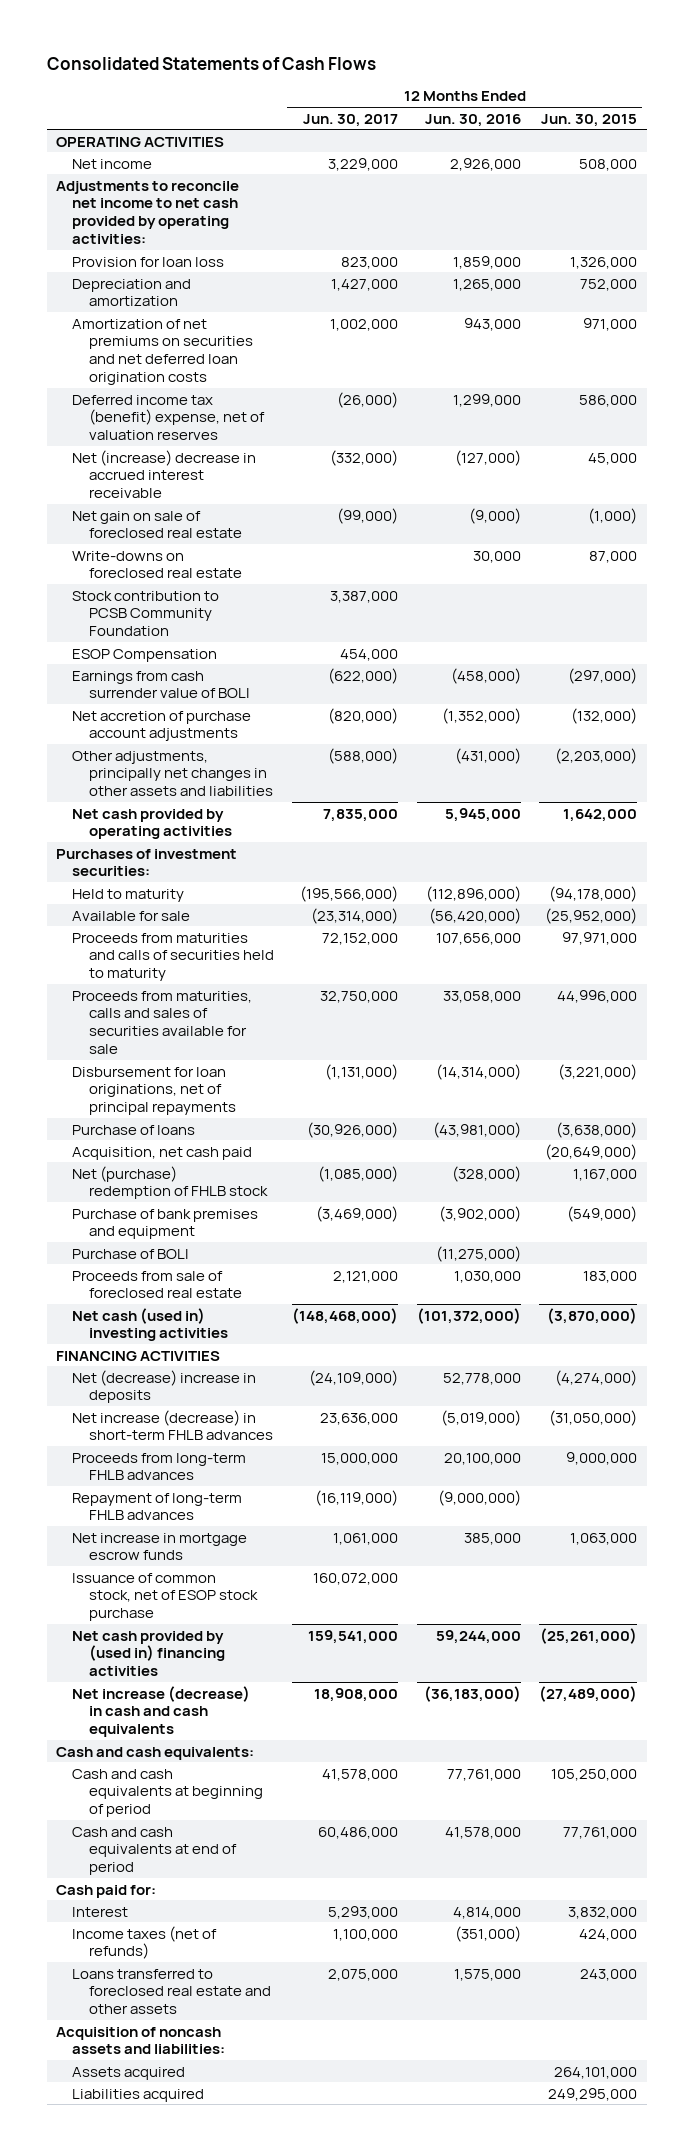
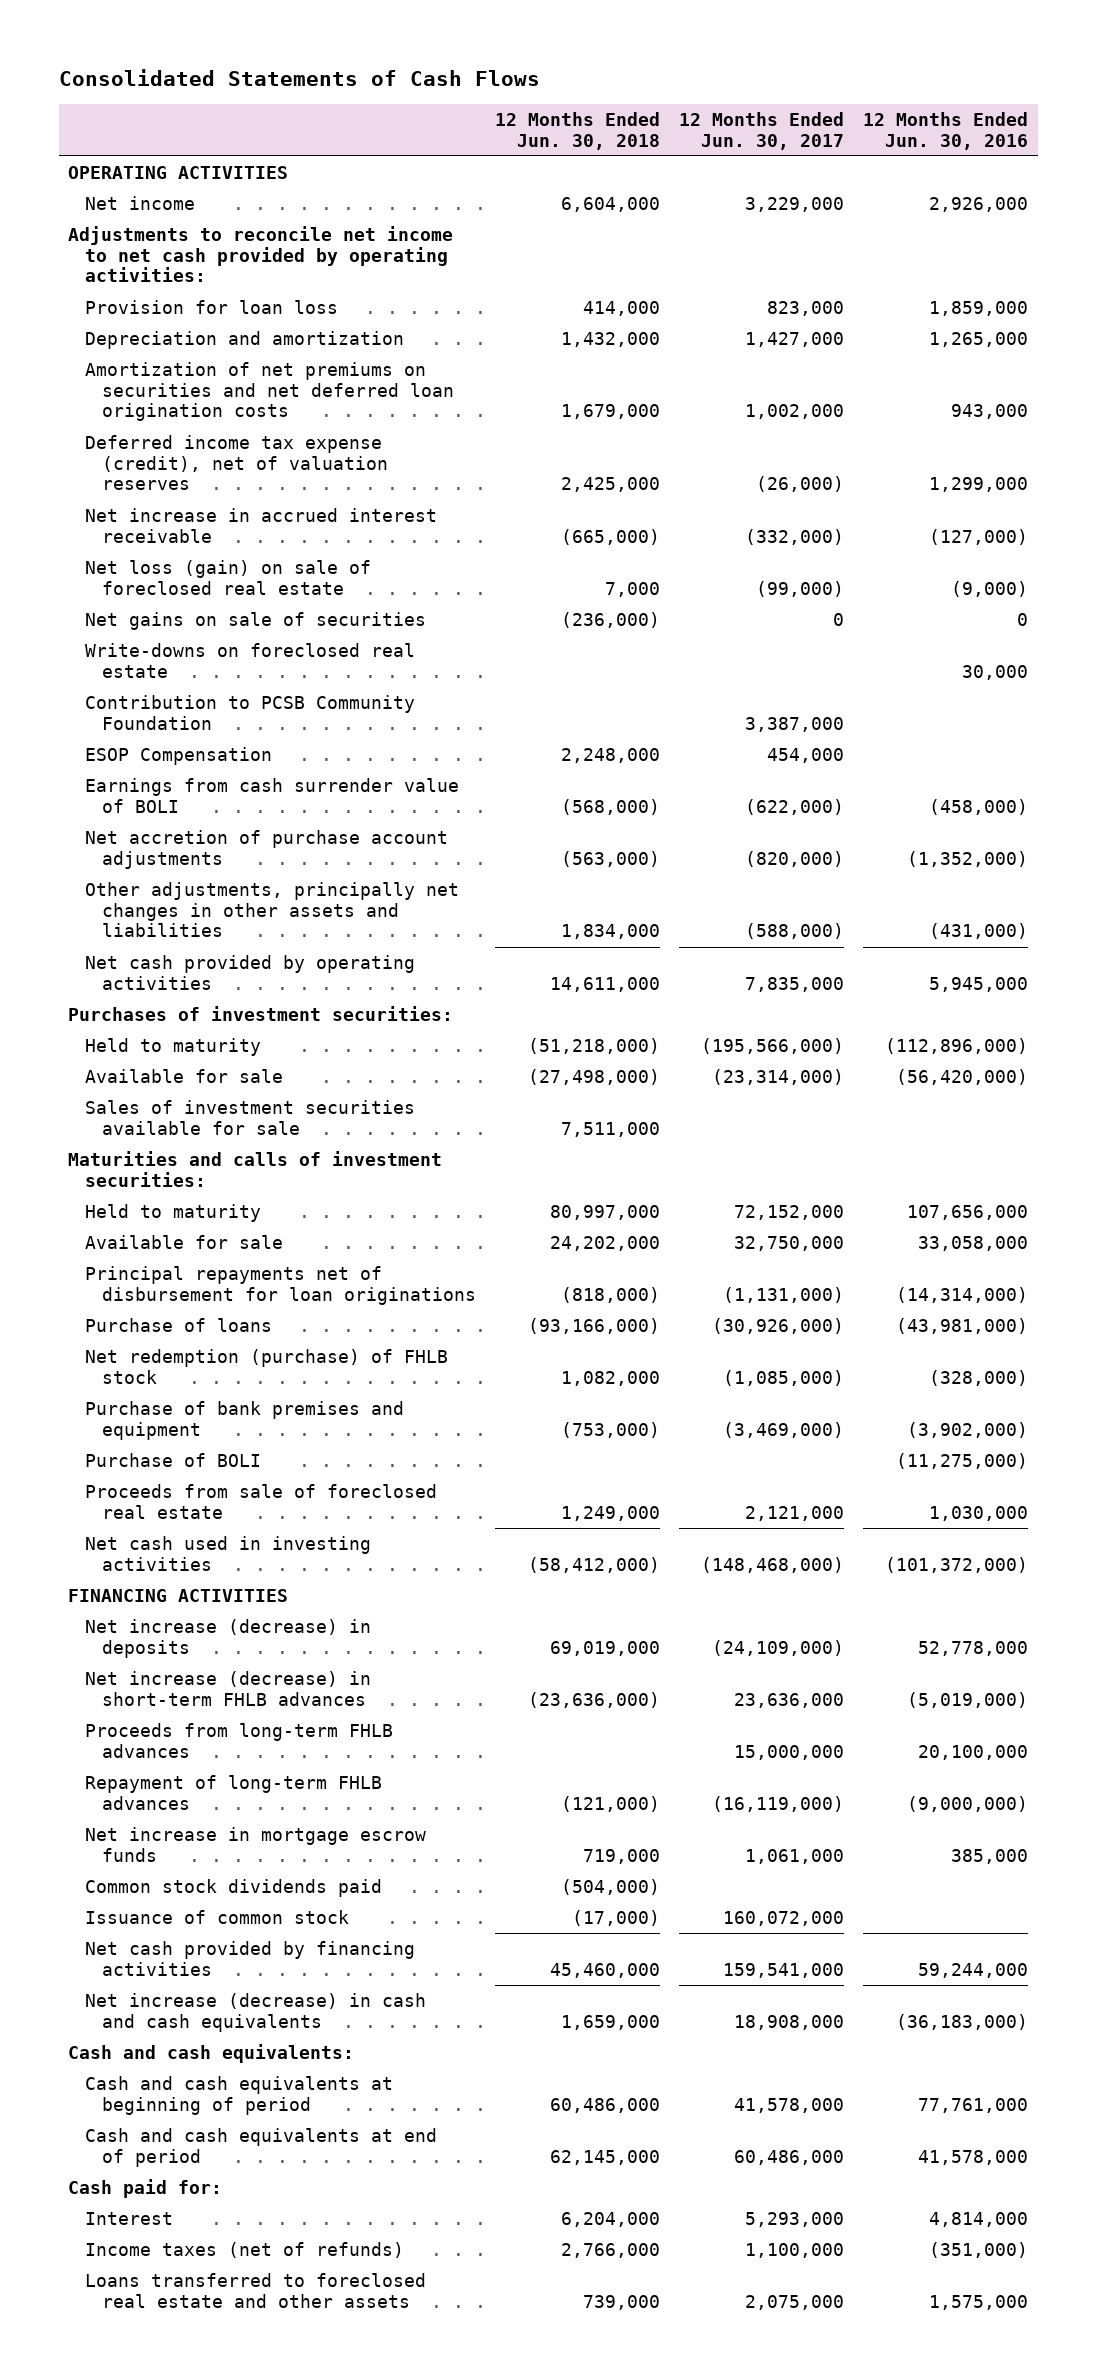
[541,113,638,127] Jun. 30, 2015 -> none
none -> [495,111,661,150] 12 Months Ended Jun. 30, 2018
[72,394,265,441] Deferred income tax (benefit) expense, net of valuation reserves -> [85,434,389,491] Deferred income tax expense (credit), net of valuation reserves
[72,449,257,499] Net (increase) decrease in accrued interest receivable -> [85,507,438,543] Net increase in accrued interest receivable
[72,510,242,539] Net gain on sale of foreclosed real estate -> [85,559,372,595] Net loss (gain) on sale of foreclosed real estate
none -> [85,611,427,630] Net gains on sale of securities
[72,590,220,637] Stock contribution to PCSB Community Foundation -> [85,694,416,730] Contribution to PCSB Community Foundation
none -> [85,1099,416,1135] Sales of investment securities available for sale
none -> [68,1150,443,1187] Maturities and calls of investment securities:
[72,932,274,982] Proceeds from maturities and calls of securities held to maturity -> [85,1203,262,1222] Held to maturity
[72,990,253,1055] Proceeds from maturities, calls and sales of securities available for sale -> [85,1234,284,1249] Available for sale
[72,1066,236,1116] Disbursement for loan originations, net of principal repayments -> [85,1265,477,1305] Principal repayments net of disbursement for loan originations
[72,1146,253,1160] Acquisition, net cash paid -> none
[72,1165,268,1200] Net (purchase) redemption of FHLB stock -> [85,1348,449,1384] Net redemption (purchase) of FHLB stock
[72,1307,228,1342] Net cash (used in) investing activities -> [85,1535,372,1571] Net cash used in investing activities
[72,1369,257,1404] Net (decrease) increase in deposits -> [85,1618,372,1658] Net increase (decrease) in deposits
none -> [85,1878,383,1897] Common stock dividends paid
[72,1572,258,1622] Issuance of common stock, net of ESOP stock purchase -> [85,1909,350,1924] Issuance of common stock
[72,1630,225,1677] Net cash provided by (used in) financing activities -> [85,1940,416,1976] Net cash provided by financing activities
[55,2026,226,2055] Acquisition of noncash assets and liabilities: -> none
[72,2066,186,2080] Assets acquired -> none
[72,2088,205,2102] Liabilities acquired -> none

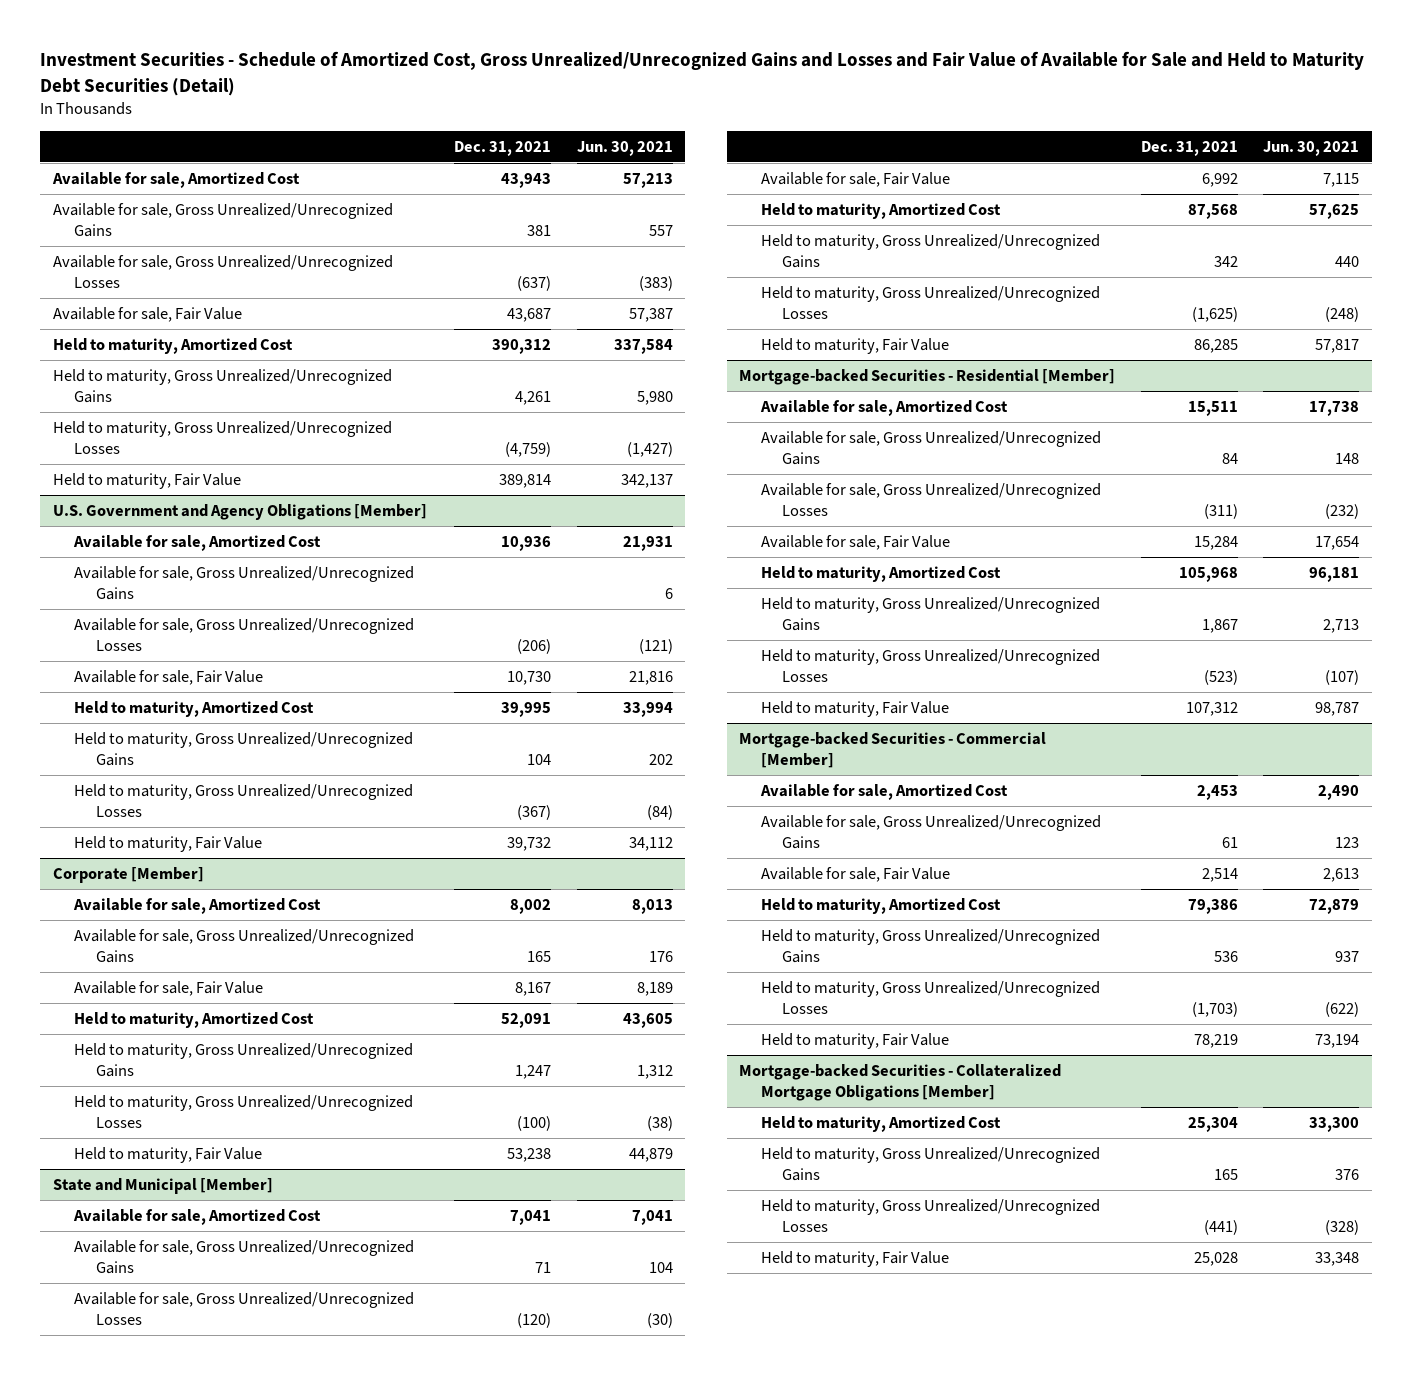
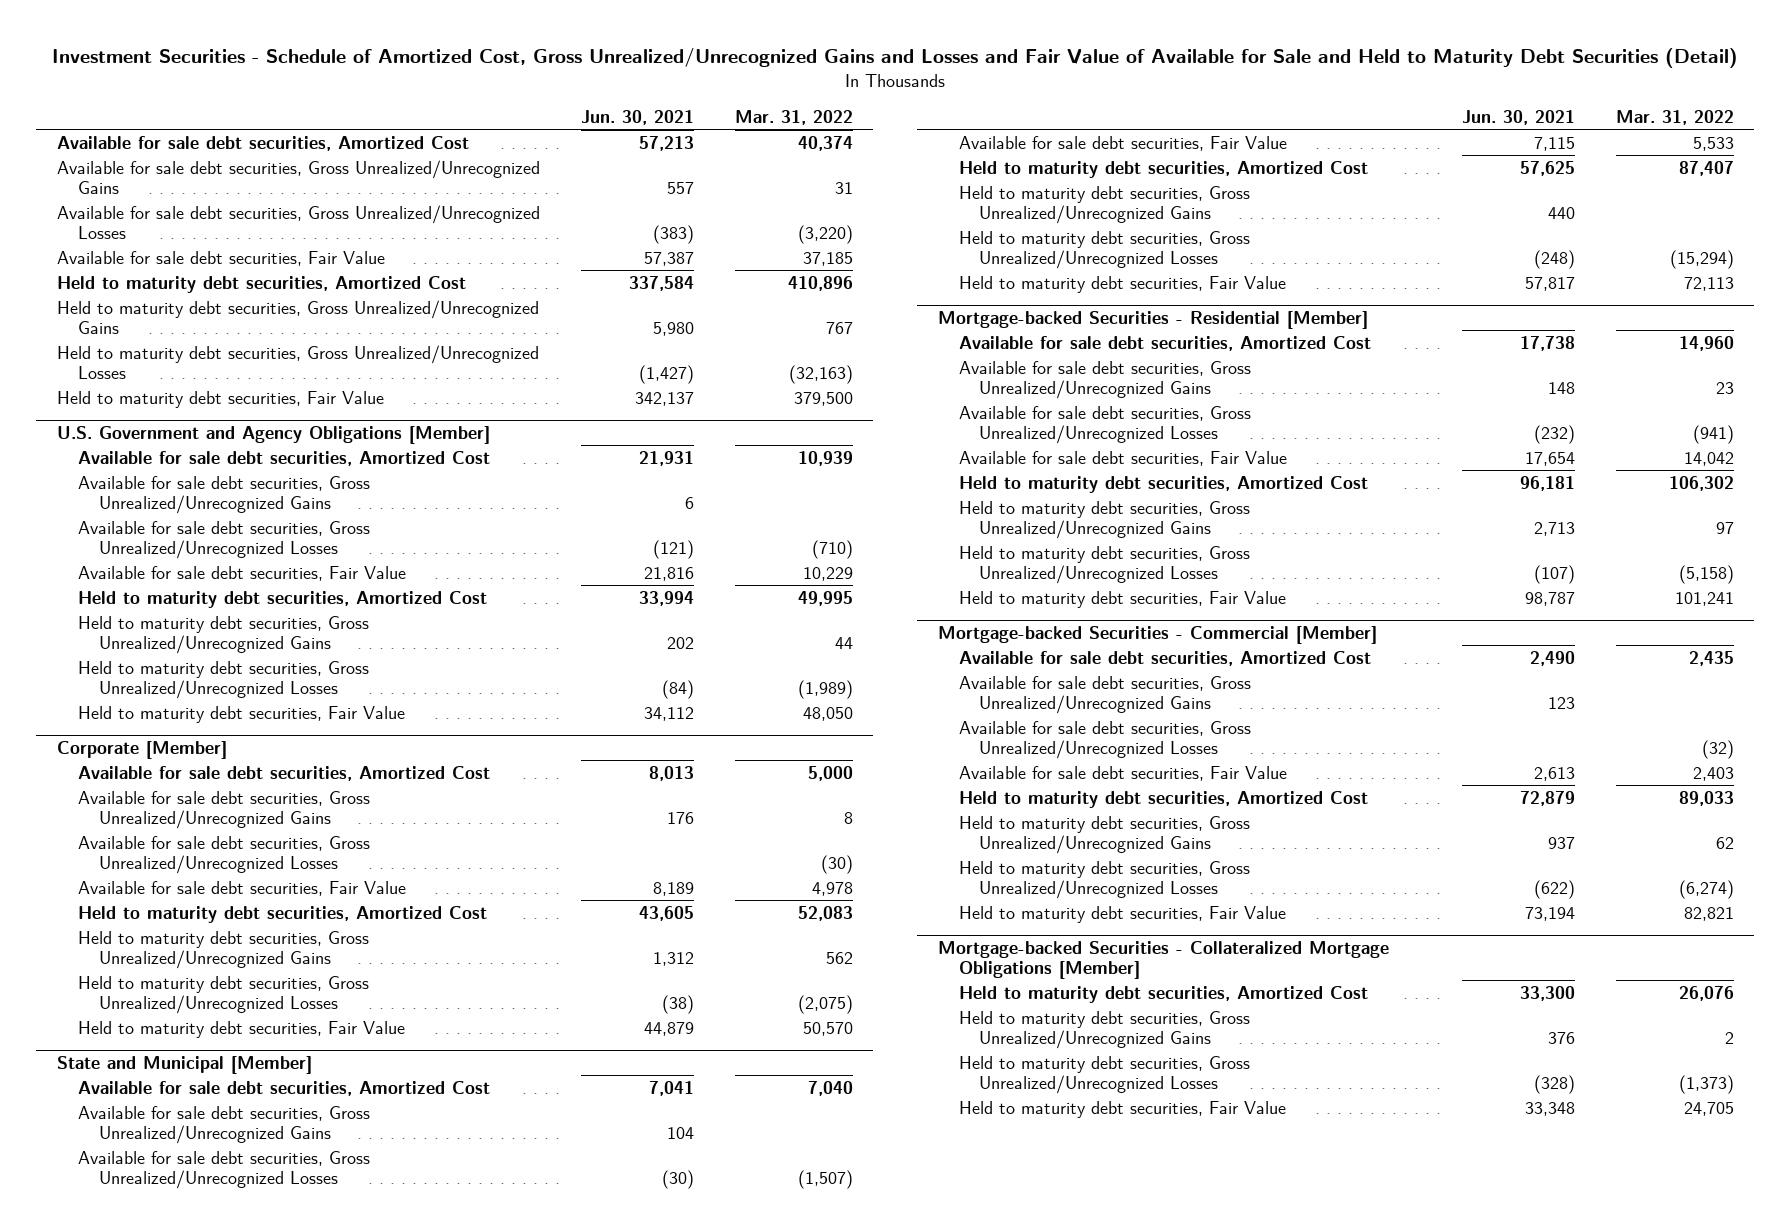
[454,140,552,156] Dec. 31, 2021 -> none
none -> [734,110,853,126] Mar. 31, 2022
[52,171,301,188] Available for sale, Amortized Cost -> [56,135,469,151] Available for sale debt securities, Amortized Cost
[53,202,394,237] Available for sale, Gross Unrealized/Unrecognized Gains -> [56,159,540,194] Available for sale debt securities, Gross Unrealized/Unrecognized Gains
[53,254,394,288] Available for sale, Gross Unrealized/Unrecognized Losses -> [56,204,540,239] Available for sale debt securities, Gross Unrealized/Unrecognized Losses
[53,306,243,322] Available for sale, Fair Value -> [56,250,385,266] Available for sale debt securities, Fair Value
[53,337,294,354] Held to maturity, Amortized Cost -> [56,275,466,293] Held to maturity debt securities, Amortized Cost
[53,368,393,403] Held to maturity, Gross Unrealized/Unrecognized Gains -> [56,299,539,334] Held to maturity debt securities, Gross Unrealized/Unrecognized Gains
[53,420,393,454] Held to maturity, Gross Unrealized/Unrecognized Losses -> [56,344,539,379] Held to maturity debt securities, Gross Unrealized/Unrecognized Losses
[53,472,242,489] Held to maturity, Fair Value -> [56,390,384,408] Held to maturity debt securities, Fair Value
[73,534,322,551] Available for sale, Amortized Cost -> [77,450,490,466] Available for sale debt securities, Amortized Cost
[74,565,415,600] Available for sale, Gross Unrealized/Unrecognized Gains -> [77,475,370,514] Available for sale debt securities, Gross Unrealized/Unrecognized Gains
[74,617,415,651] Available for sale, Gross Unrealized/Unrecognized Losses -> [77,520,370,559] Available for sale debt securities, Gross Unrealized/Unrecognized Losses
[74,669,264,685] Available for sale, Fair Value -> [77,565,406,581] Available for sale debt securities, Fair Value
[74,700,315,717] Held to maturity, Amortized Cost -> [77,590,487,608] Held to maturity debt securities, Amortized Cost
[74,731,414,766] Held to maturity, Gross Unrealized/Unrecognized Gains -> [77,615,369,654] Held to maturity debt securities, Gross Unrealized/Unrecognized Gains
[74,783,414,817] Held to maturity, Gross Unrealized/Unrecognized Losses -> [77,660,369,699] Held to maturity debt securities, Gross Unrealized/Unrecognized Losses
[74,835,263,852] Held to maturity, Fair Value -> [77,705,405,723] Held to maturity debt securities, Fair Value
[73,897,322,914] Available for sale, Amortized Cost -> [77,765,490,781] Available for sale debt securities, Amortized Cost
[74,928,415,963] Available for sale, Gross Unrealized/Unrecognized Gains -> [77,790,370,829] Available for sale debt securities, Gross Unrealized/Unrecognized Gains
none -> [77,835,370,874] Available for sale debt securities, Gross Unrealized/Unrecognized Losses
[74,980,264,996] Available for sale, Fair Value -> [77,880,406,896] Available for sale debt securities, Fair Value
[74,1011,315,1028] Held to maturity, Amortized Cost -> [77,905,487,923] Held to maturity debt securities, Amortized Cost
[74,1042,414,1077] Held to maturity, Gross Unrealized/Unrecognized Gains -> [77,930,369,969] Held to maturity debt securities, Gross Unrealized/Unrecognized Gains
[74,1094,414,1128] Held to maturity, Gross Unrealized/Unrecognized Losses -> [77,975,369,1014] Held to maturity debt securities, Gross Unrealized/Unrecognized Losses
[74,1146,263,1163] Held to maturity, Fair Value -> [77,1020,405,1038] Held to maturity debt securities, Fair Value
[73,1208,322,1225] Available for sale, Amortized Cost -> [77,1080,490,1096] Available for sale debt securities, Amortized Cost
[74,1239,415,1274] Available for sale, Gross Unrealized/Unrecognized Gains -> [77,1105,370,1144] Available for sale debt securities, Gross Unrealized/Unrecognized Gains
[74,1291,415,1325] Available for sale, Gross Unrealized/Unrecognized Losses -> [77,1150,370,1189] Available for sale debt securities, Gross Unrealized/Unrecognized Losses
[760,171,950,187] Available for sale, Fair Value -> [958,135,1287,151] Available for sale debt securities, Fair Value
[760,202,1001,219] Held to maturity, Amortized Cost -> [958,160,1368,178] Held to maturity debt securities, Amortized Cost
[760,233,1100,268] Held to maturity, Gross Unrealized/Unrecognized Gains -> [958,185,1250,224] Held to maturity debt securities, Gross Unrealized/Unrecognized Gains
[760,285,1100,319] Held to maturity, Gross Unrealized/Unrecognized Losses -> [958,230,1250,269] Held to maturity debt securities, Gross Unrealized/Unrecognized Losses
[760,337,949,354] Held to maturity, Fair Value -> [958,275,1286,293] Held to maturity debt securities, Fair Value
[759,399,1008,416] Available for sale, Amortized Cost -> [958,335,1371,351] Available for sale debt securities, Amortized Cost
[760,430,1101,465] Available for sale, Gross Unrealized/Unrecognized Gains -> [958,360,1251,399] Available for sale debt securities, Gross Unrealized/Unrecognized Gains
[760,482,1101,516] Available for sale, Gross Unrealized/Unrecognized Losses -> [958,405,1251,444] Available for sale debt securities, Gross Unrealized/Unrecognized Losses
[760,534,950,550] Available for sale, Fair Value -> [958,450,1287,466] Available for sale debt securities, Fair Value
[760,565,1001,582] Held to maturity, Amortized Cost -> [958,475,1368,493] Held to maturity debt securities, Amortized Cost
[760,596,1100,631] Held to maturity, Gross Unrealized/Unrecognized Gains -> [958,500,1250,539] Held to maturity debt securities, Gross Unrealized/Unrecognized Gains
[760,648,1100,682] Held to maturity, Gross Unrealized/Unrecognized Losses -> [958,545,1250,584] Held to maturity debt securities, Gross Unrealized/Unrecognized Losses
[760,700,949,717] Held to maturity, Fair Value -> [958,590,1286,608] Held to maturity debt securities, Fair Value
[759,783,1008,800] Available for sale, Amortized Cost -> [958,650,1371,666] Available for sale debt securities, Amortized Cost
[760,814,1101,849] Available for sale, Gross Unrealized/Unrecognized Gains -> [958,675,1251,714] Available for sale debt securities, Gross Unrealized/Unrecognized Gains
none -> [958,720,1251,759] Available for sale debt securities, Gross Unrealized/Unrecognized Losses
[760,866,950,882] Available for sale, Fair Value -> [958,765,1287,781] Available for sale debt securities, Fair Value
[760,897,1001,914] Held to maturity, Amortized Cost -> [958,790,1368,808] Held to maturity debt securities, Amortized Cost
[760,928,1100,963] Held to maturity, Gross Unrealized/Unrecognized Gains -> [958,815,1250,854] Held to maturity debt securities, Gross Unrealized/Unrecognized Gains
[760,980,1100,1014] Held to maturity, Gross Unrealized/Unrecognized Losses -> [958,860,1250,899] Held to maturity debt securities, Gross Unrealized/Unrecognized Losses
[760,1032,949,1049] Held to maturity, Fair Value -> [958,905,1286,923] Held to maturity debt securities, Fair Value
[760,1115,1001,1132] Held to maturity, Amortized Cost -> [958,985,1368,1003] Held to maturity debt securities, Amortized Cost
[760,1146,1100,1181] Held to maturity, Gross Unrealized/Unrecognized Gains -> [958,1010,1250,1049] Held to maturity debt securities, Gross Unrealized/Unrecognized Gains
[760,1198,1100,1232] Held to maturity, Gross Unrealized/Unrecognized Losses -> [958,1055,1250,1094] Held to maturity debt securities, Gross Unrealized/Unrecognized Losses
[760,1250,949,1267] Held to maturity, Fair Value -> [958,1100,1286,1118] Held to maturity debt securities, Fair Value

